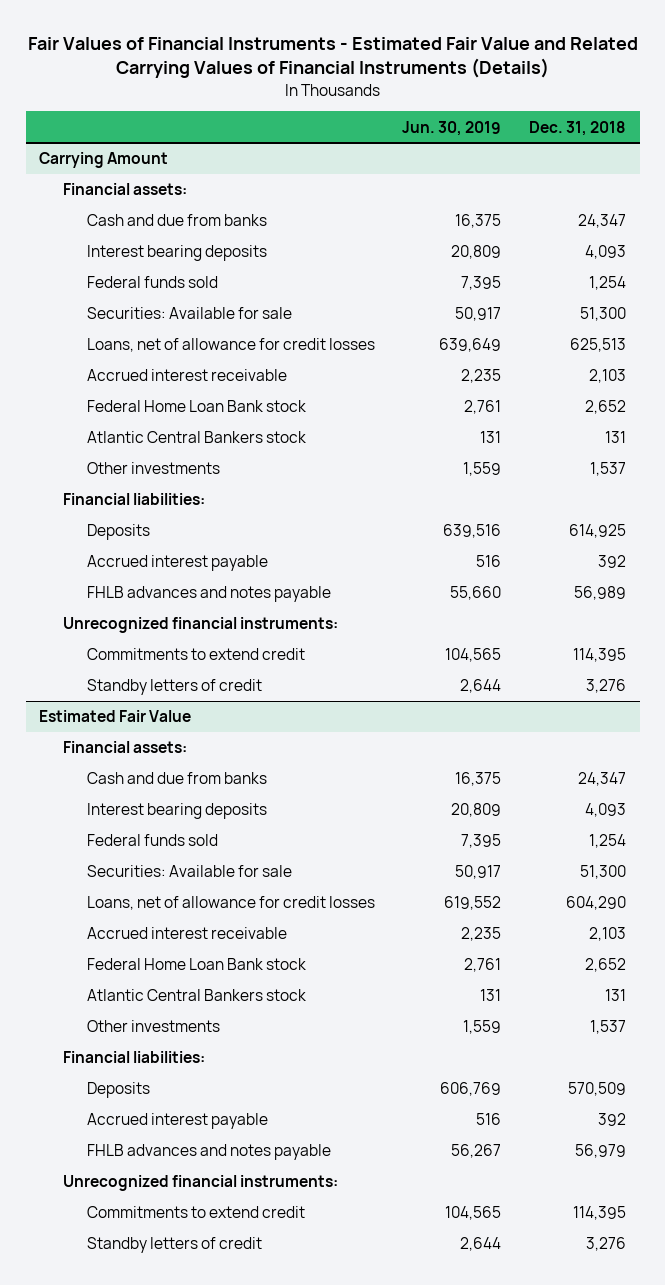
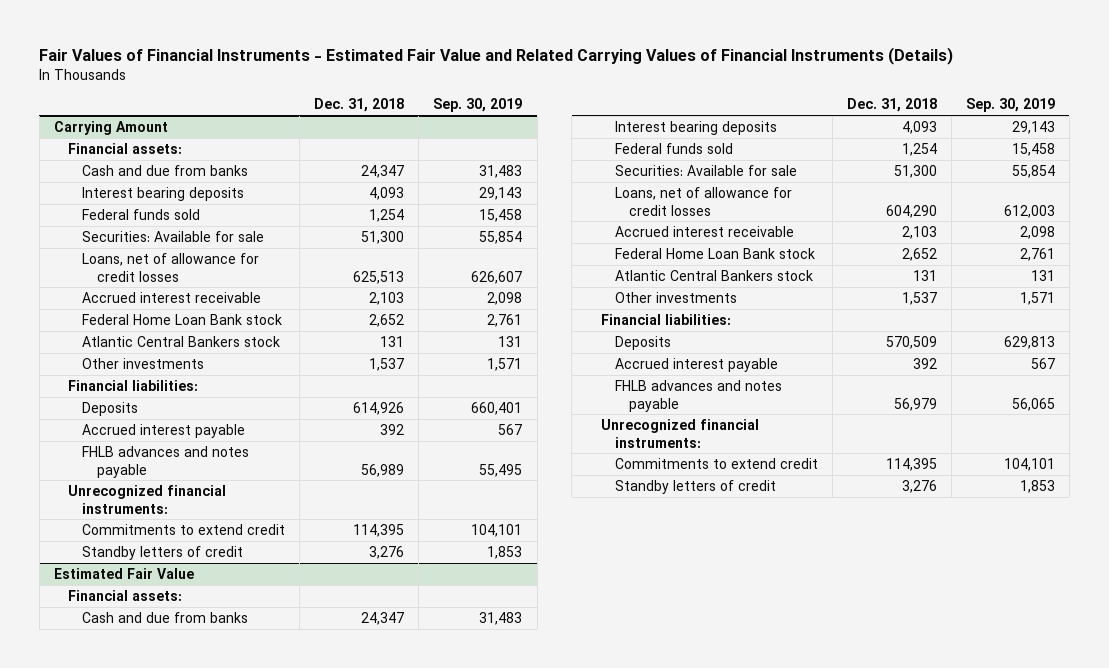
[402,120,502,136] Jun. 30, 2019 -> none
none -> [433,98,523,113] Sep. 30, 2019
[568,524,626,539] 614,925 -> [353,401,405,415] 614,926

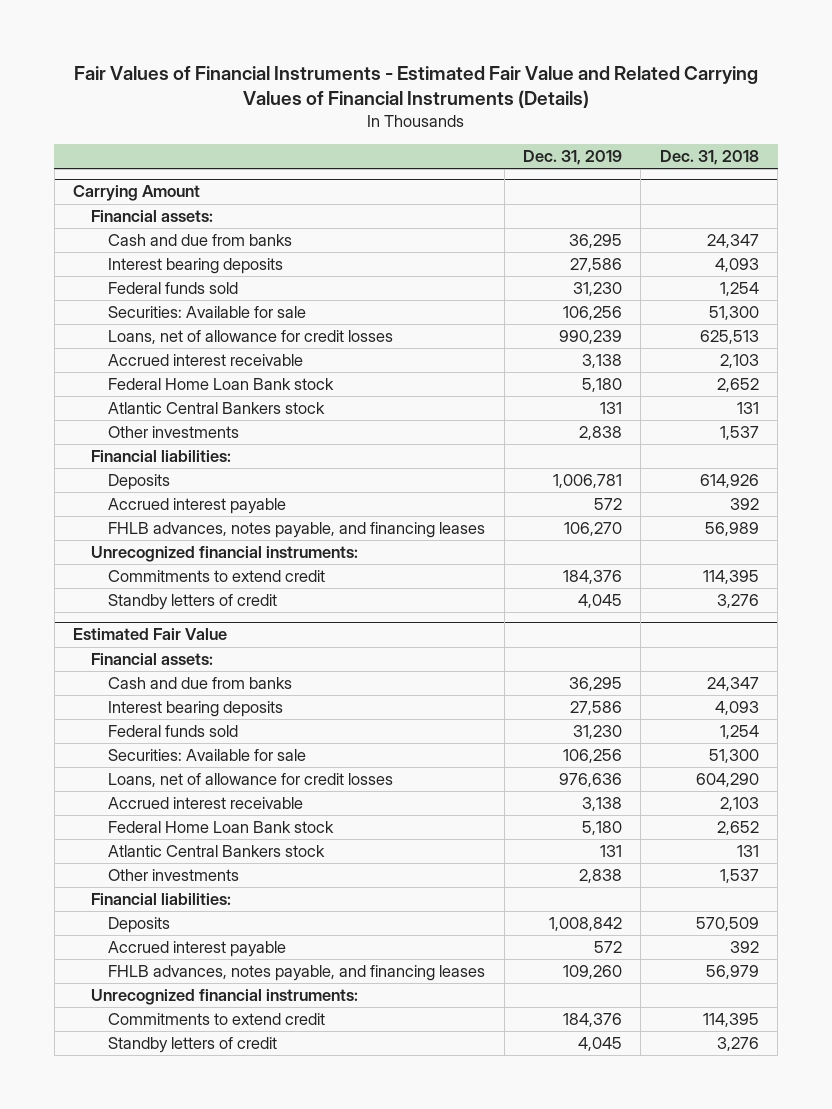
[433,98,523,113] Sep. 30, 2019 -> none
none -> [522,149,622,165] Dec. 31, 2019
[82,445,250,478] FHLB advances and notes payable -> [108,522,486,539] FHLB advances, notes payable, and financing leases
[614,379,782,412] FHLB advances and notes payable -> [108,965,486,982] FHLB advances, notes payable, and financing leases

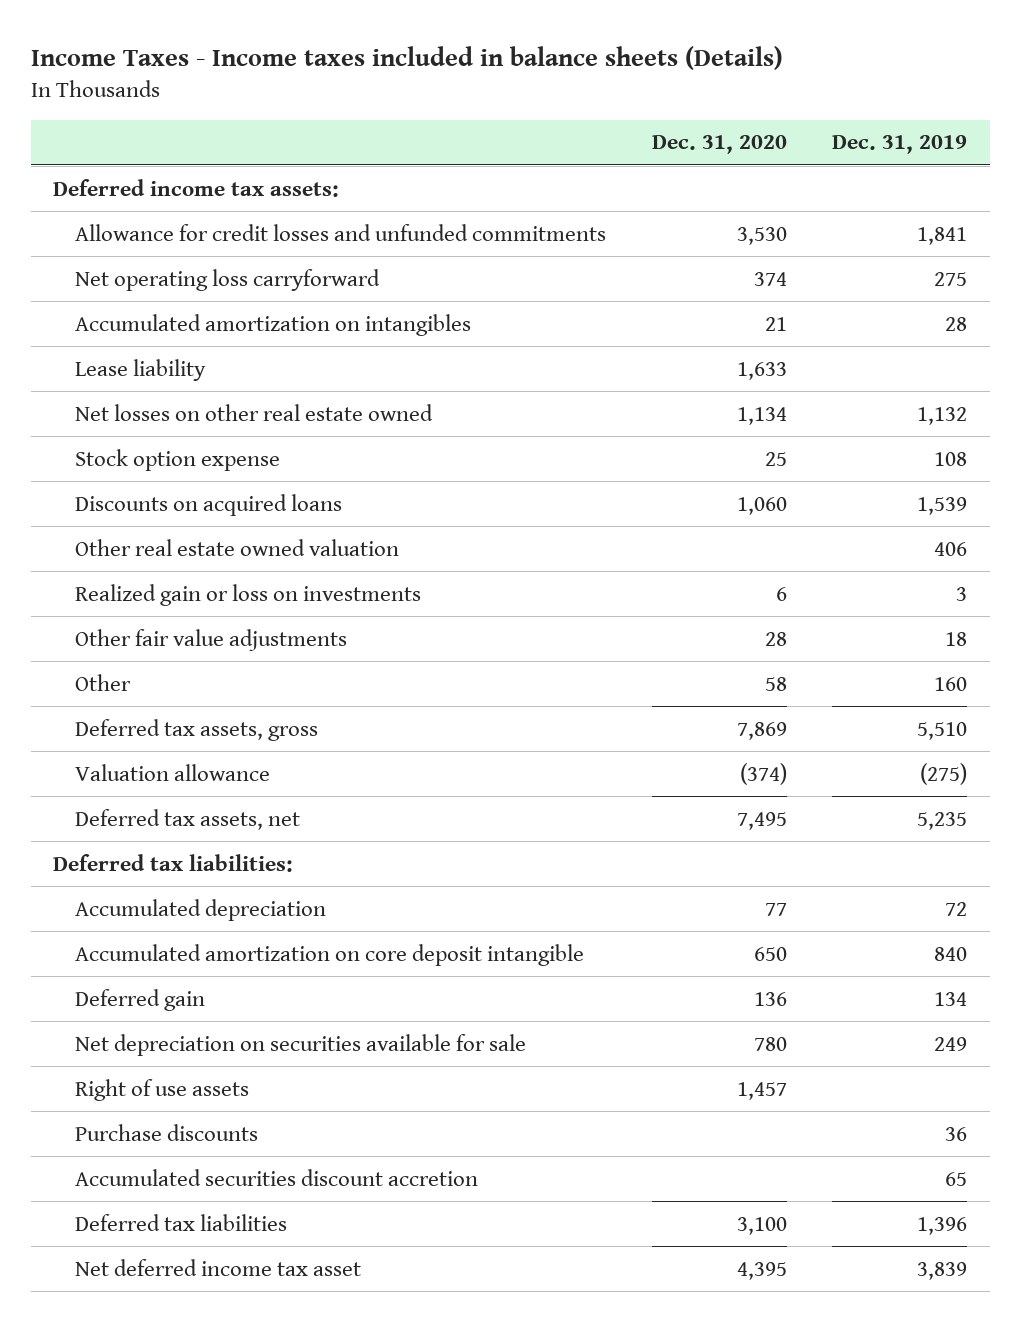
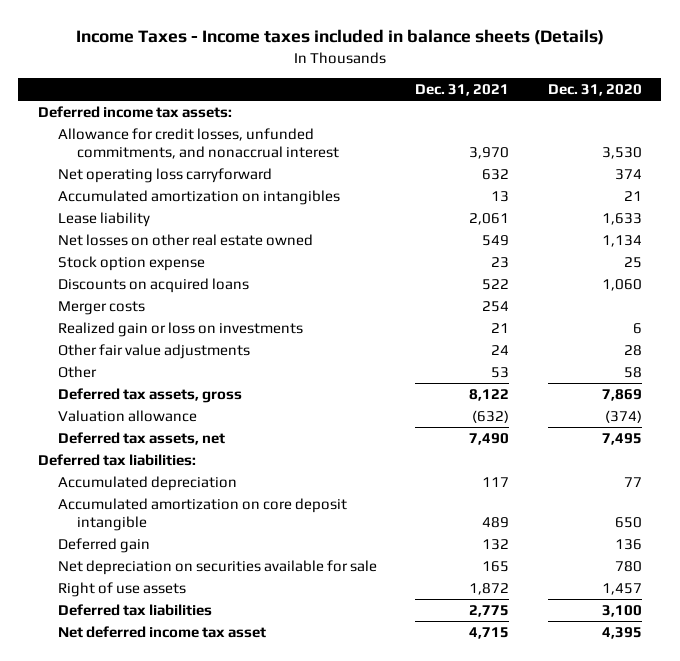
[832,135,968,155] Dec. 31, 2019 -> none
none -> [415,83,510,96] Dec. 31, 2021
[75,223,607,241] Allowance for credit losses and unfunded commitments -> [57,128,340,160] Allowance for credit losses, unfunded commitments, and nonaccrual interest
[75,538,400,556] Other real estate owned valuation -> none
none -> [57,301,145,316] Merger costs
[75,1123,259,1141] Purchase discounts -> none
[75,1168,479,1186] Accumulated securities discount accretion -> none

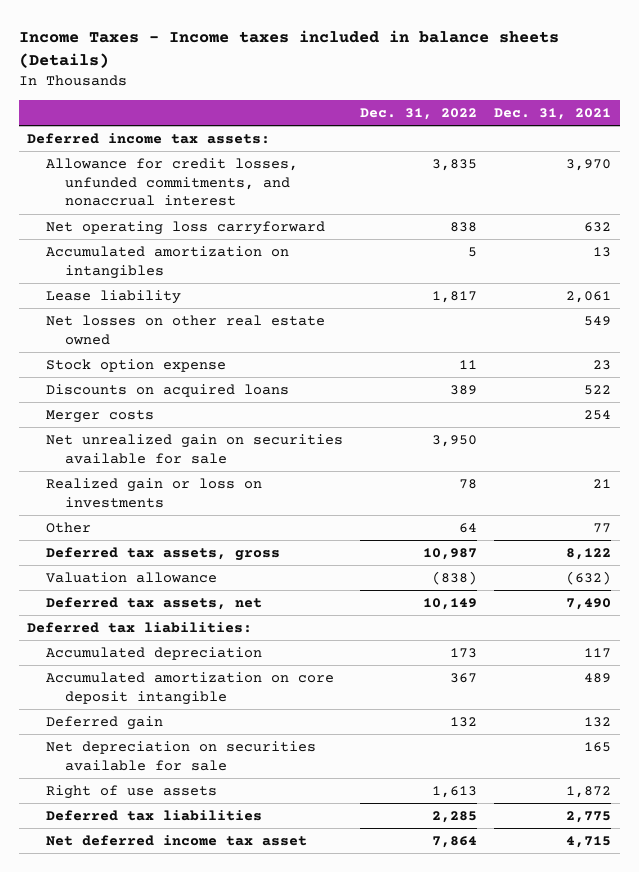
[547,83,642,96] Dec. 31, 2020 -> none
none -> [360,108,478,121] Dec. 31, 2022
none -> [45,433,343,464] Net unrealized gain on securities available for sale
[57,344,250,360] Other fair value adjustments -> none
[491,367,510,379] 53 -> [593,522,612,533] 77

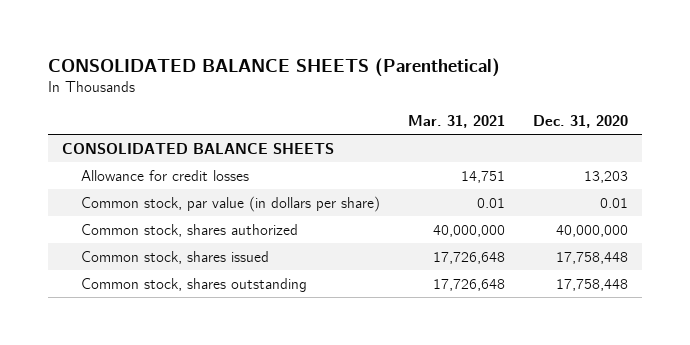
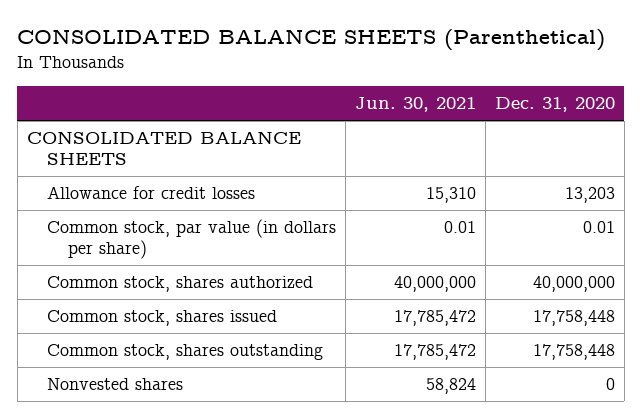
[407,115,505,129] Mar. 31, 2021 -> none
none -> [355,97,477,113] Jun. 30, 2021
none -> [47,378,184,391] Nonvested shares

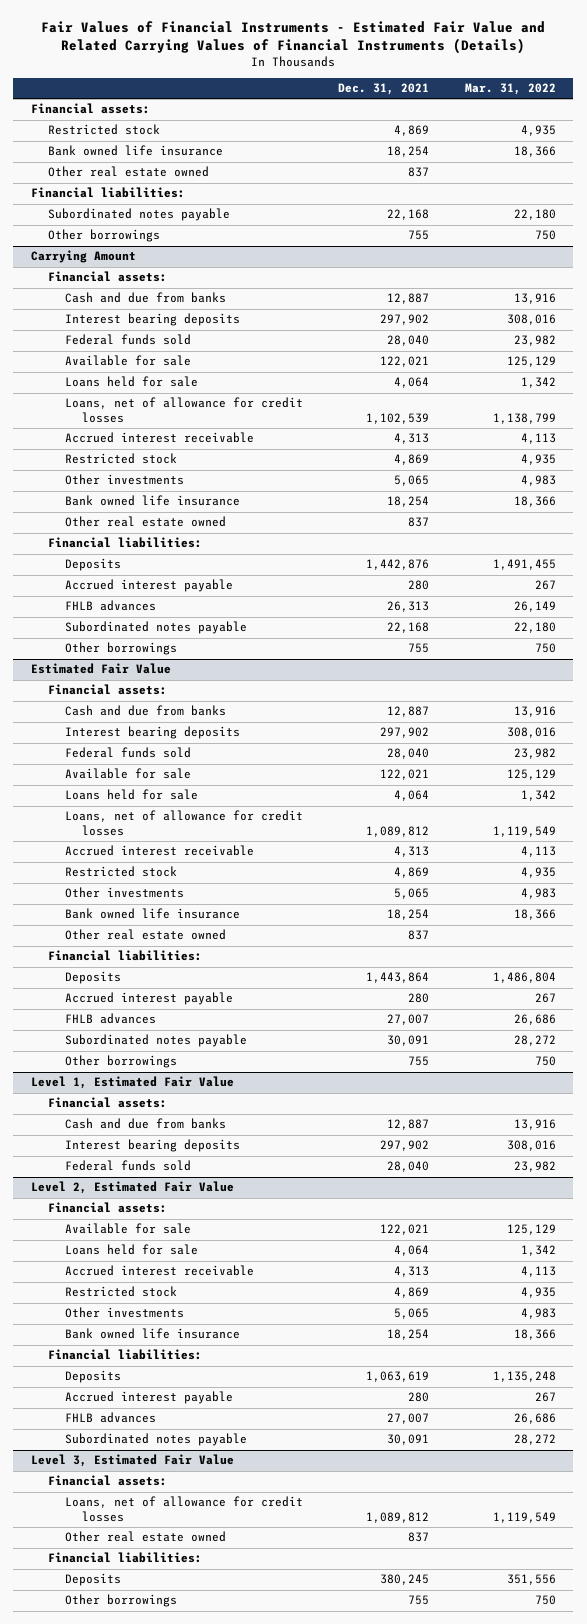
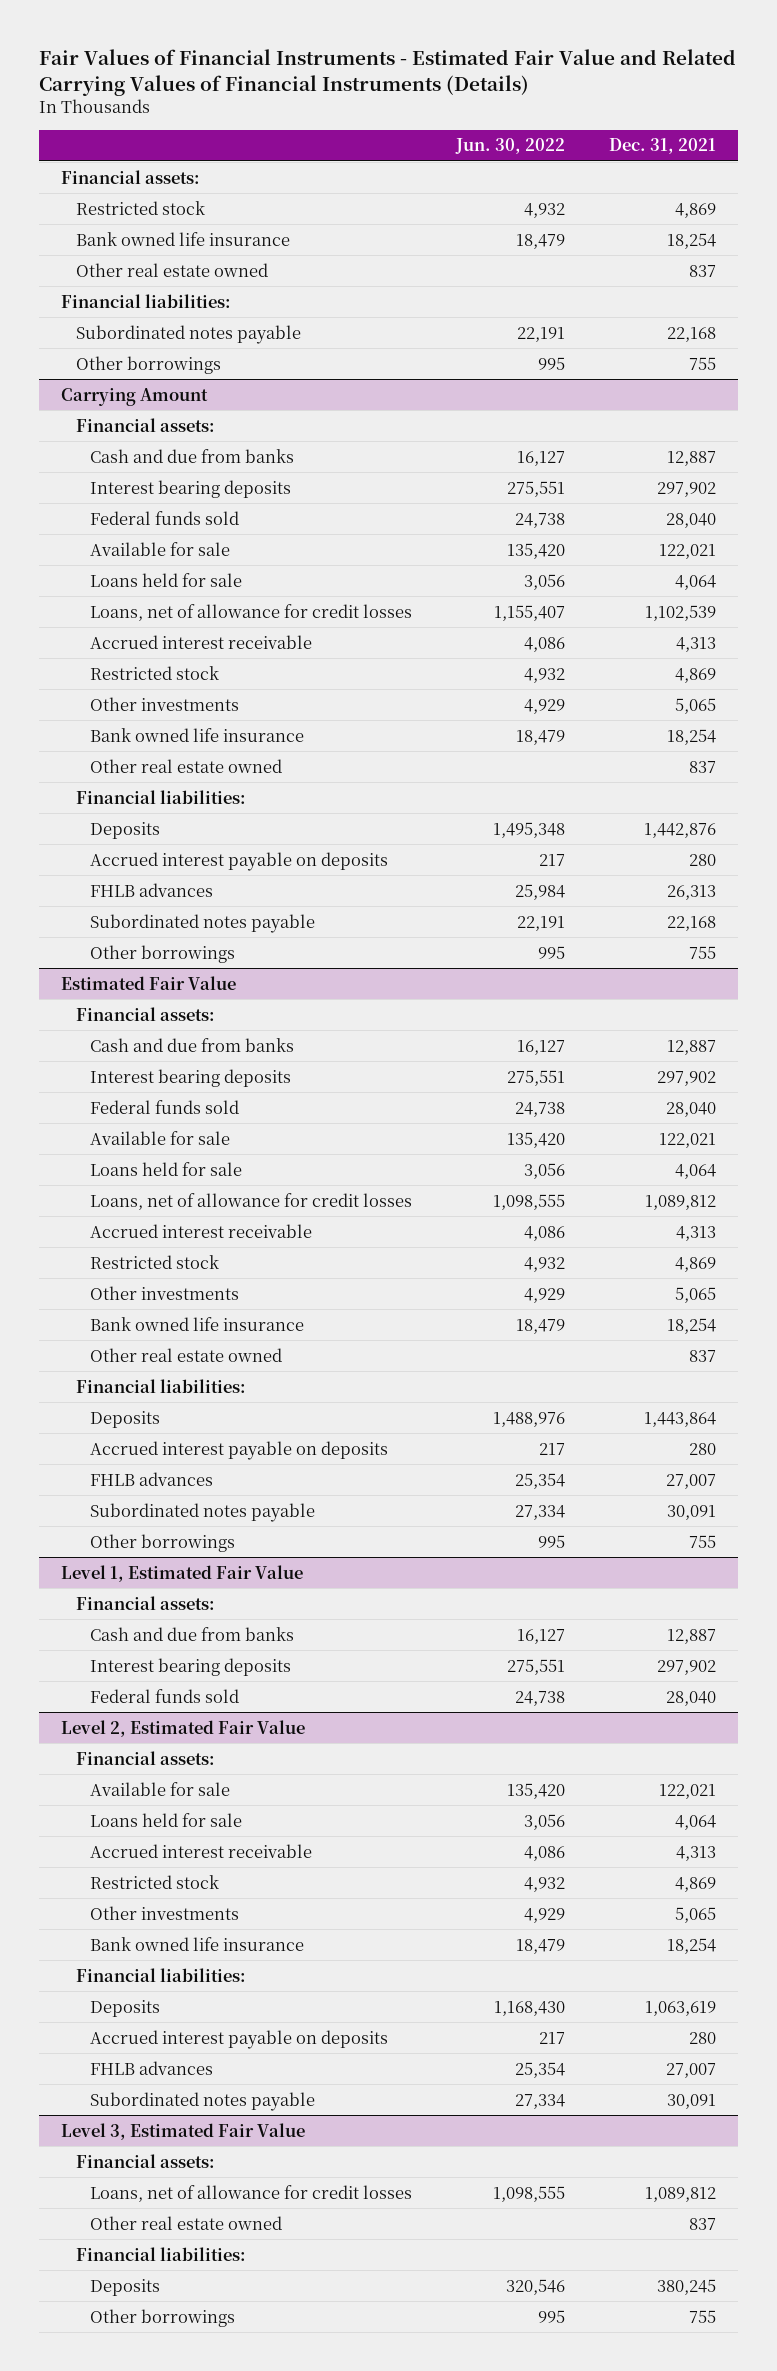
[464,83,556,96] Mar. 31, 2022 -> none
none -> [455,138,566,155] Jun. 30, 2022
[64,579,233,593] Accrued interest payable -> [90,851,389,871] Accrued interest payable on deposits
[64,992,233,1006] Accrued interest payable -> [90,1440,389,1460] Accrued interest payable on deposits
[64,1391,233,1405] Accrued interest payable -> [90,2029,389,2049] Accrued interest payable on deposits

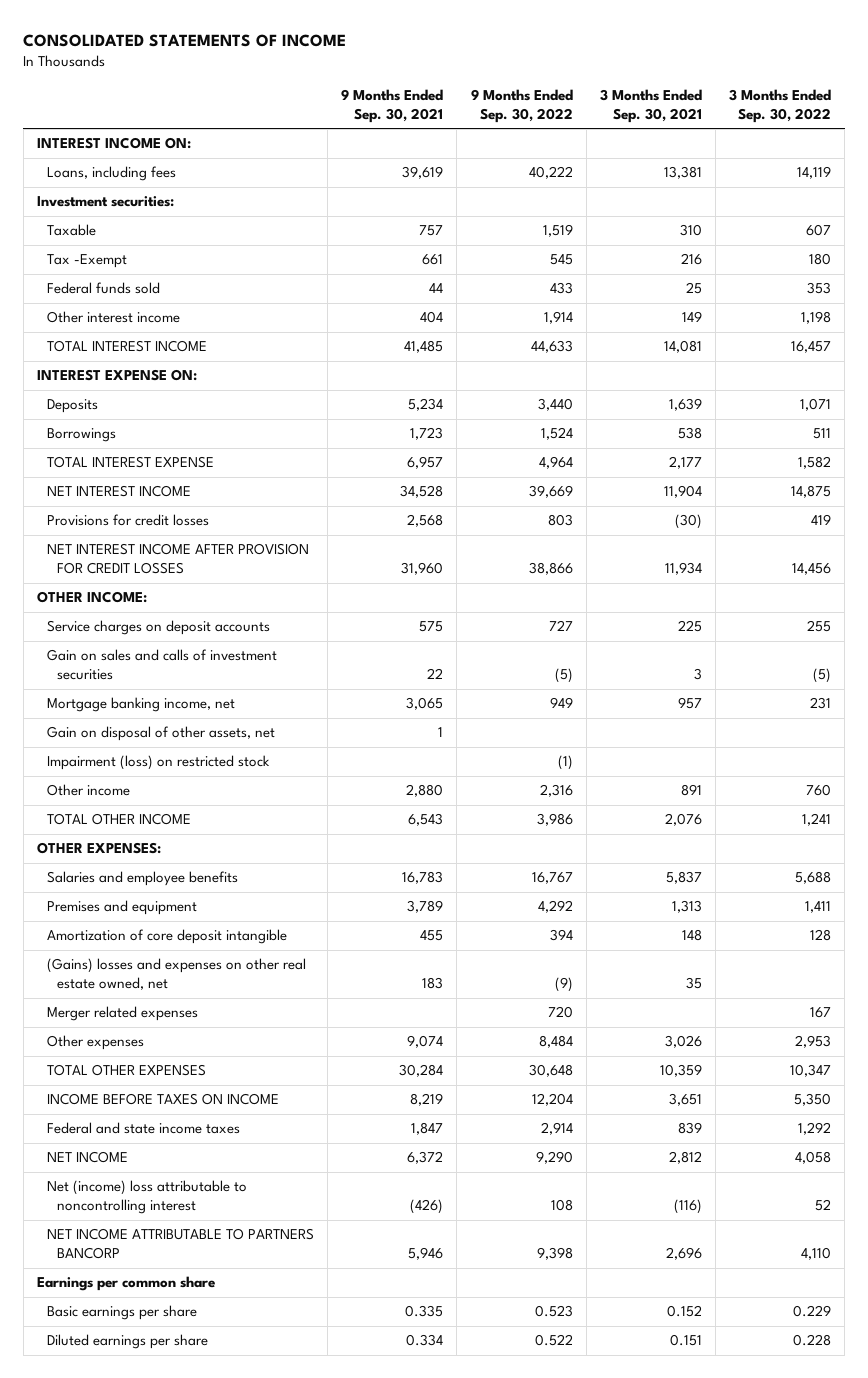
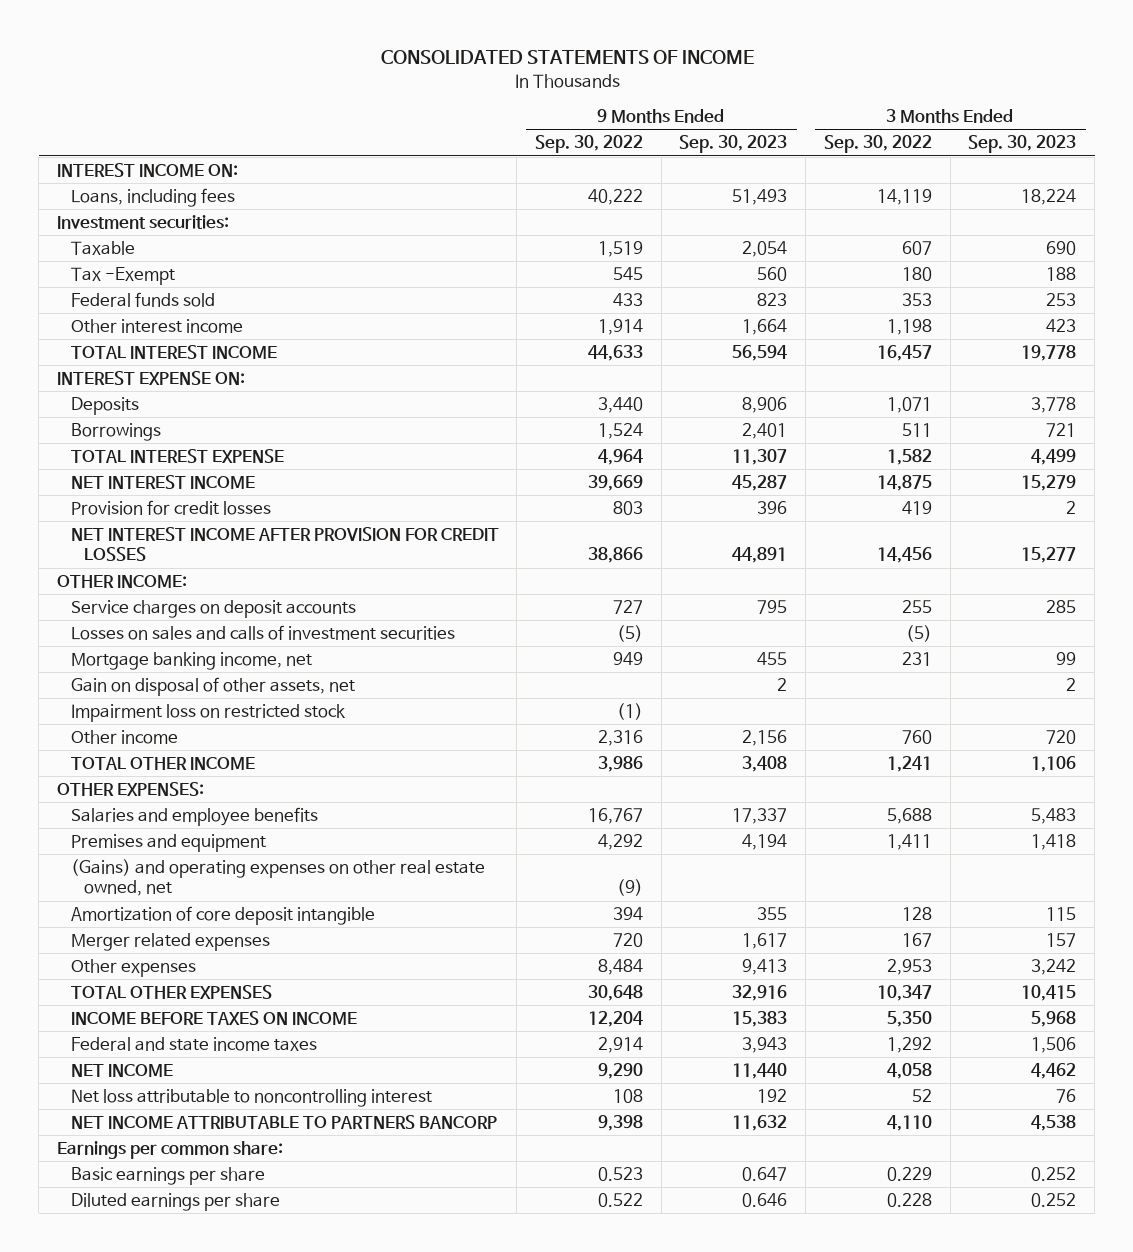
[341,88,444,123] 9 Months Ended Sep. 30, 2021 -> none
[599,88,702,123] 3 Months Ended Sep. 30, 2021 -> none
none -> [679,135,788,154] Sep. 30, 2023
none -> [968,135,1077,154] Sep. 30, 2023
[47,514,210,527] Provisions for credit losses -> [70,500,271,516] Provision for credit losses
[47,649,278,681] Gain on sales and calls of investment securities -> [70,625,455,641] Losses on sales and calls of investment securities
[47,755,271,771] Impairment (loss) on restricted stock -> [70,704,346,723] Impairment loss on restricted stock
none -> [70,859,485,897] (Gains) and operating expenses on other real estate owned, net
[47,958,307,991] (Gains) losses and expenses on other real estate owned, net -> none
[47,1180,248,1215] Net (income) loss attributable to noncontrolling interest -> [70,1089,432,1108] Net loss attributable to noncontrolling interest
[36,1276,215,1292] Earnings per common share -> [56,1141,283,1160] Earnings per common share:

